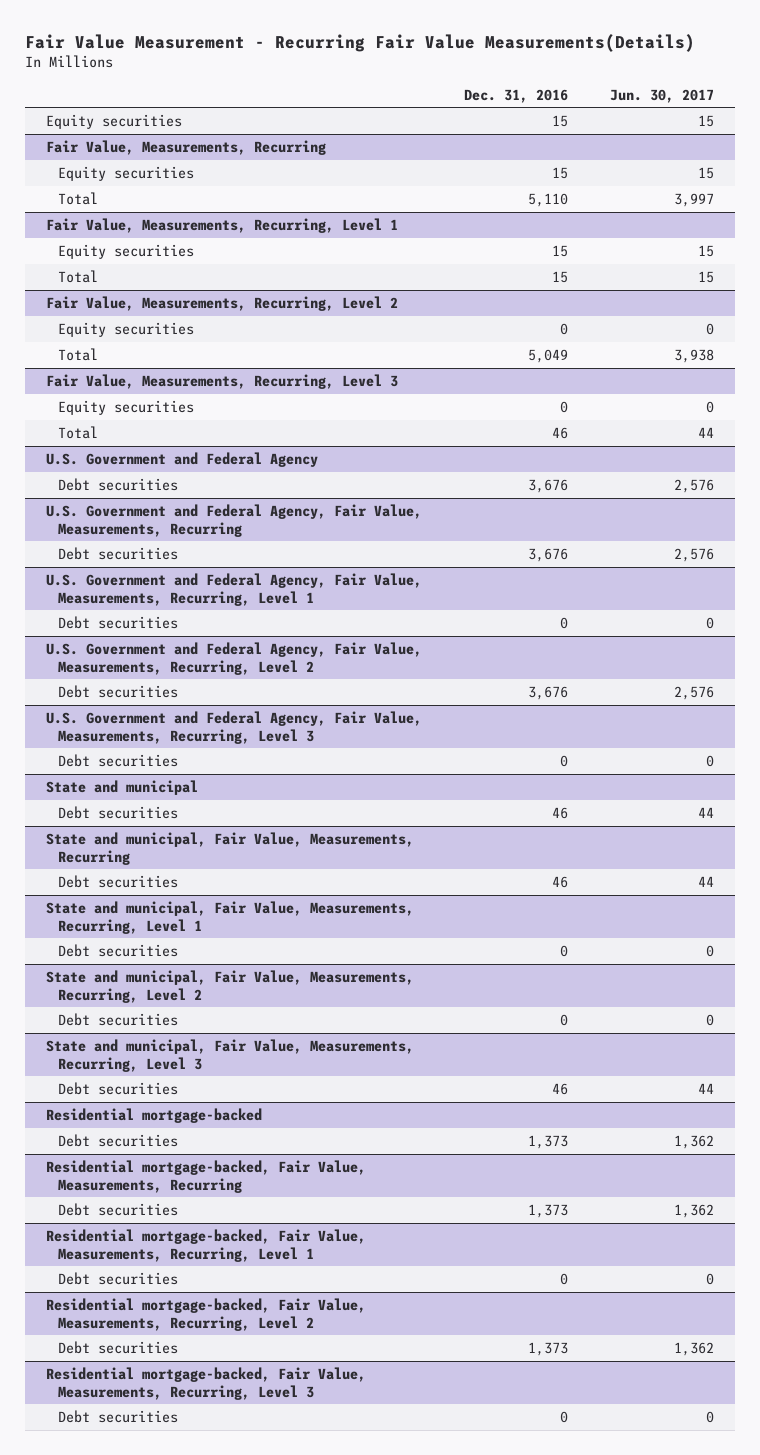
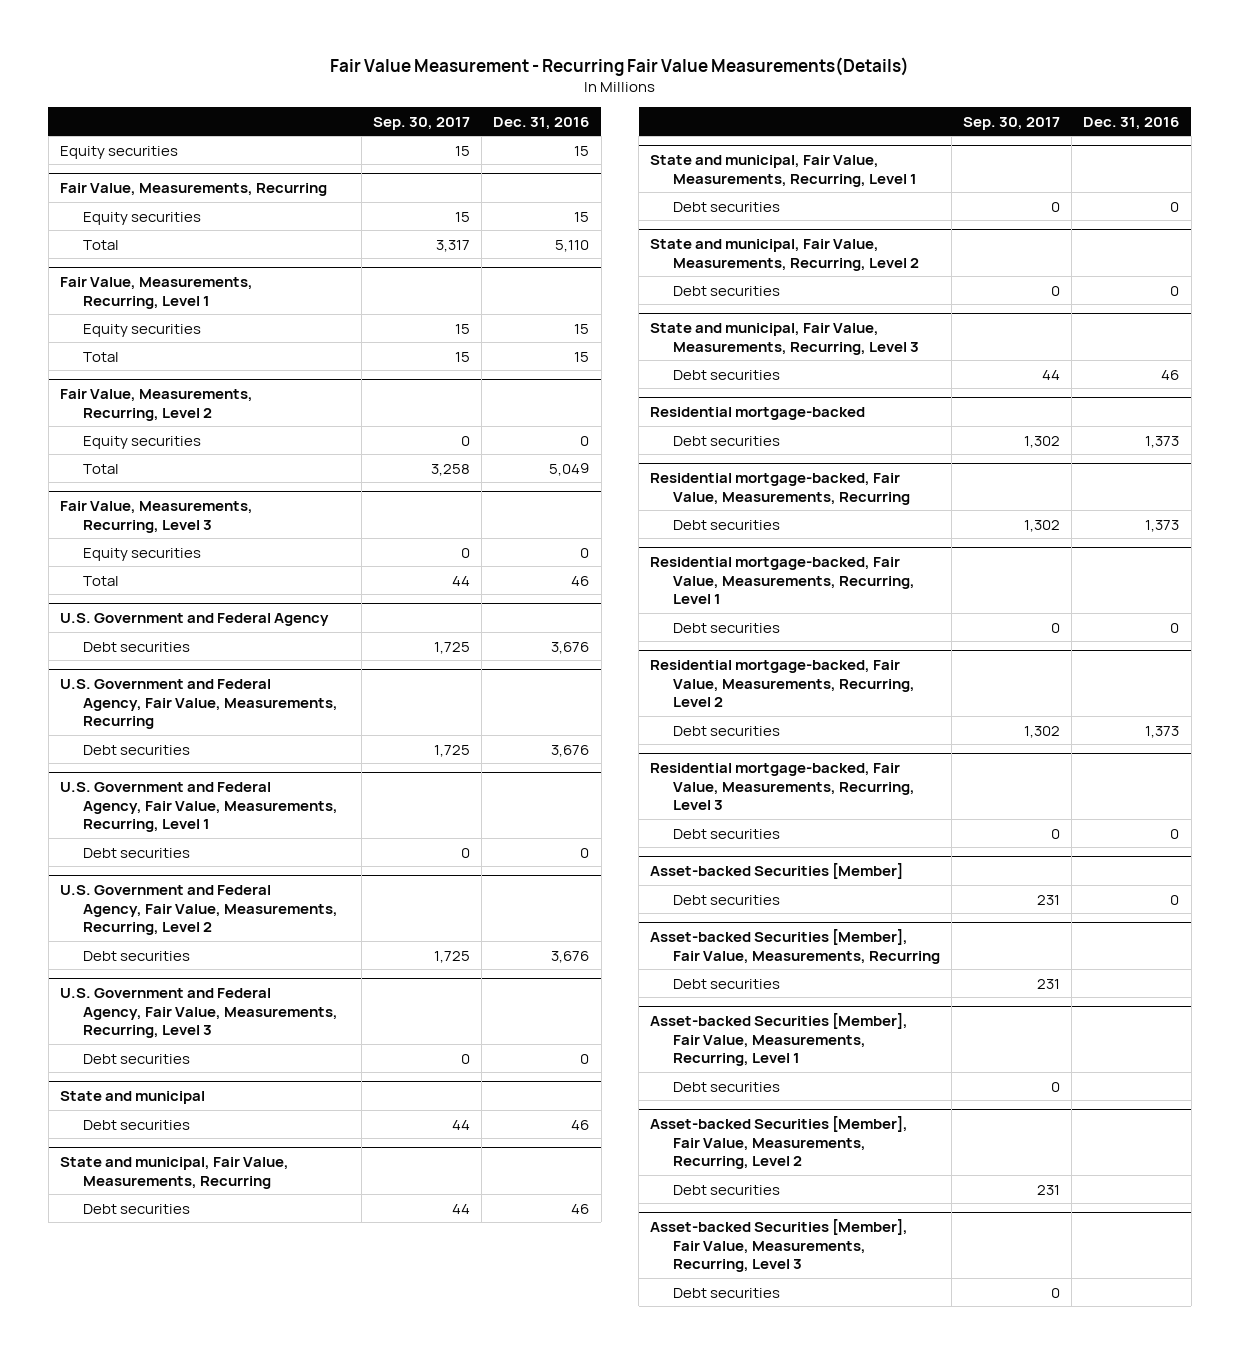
[610,88,715,103] Jun. 30, 2017 -> none
none -> [372,116,470,130] Sep. 30, 2017
none -> [650,862,904,879] Asset-backed Securities [Member]
none -> [672,894,780,905] Debt securities
none -> [650,928,940,964] Asset-backed Securities [Member], Fair Value, Measurements, Recurring
none -> [672,978,780,989] Debt securities
none -> [650,1012,909,1067] Asset-backed Securities [Member], Fair Value, Measurements, Recurring, Level 1
none -> [672,1081,780,1092] Debt securities
none -> [650,1115,909,1170] Asset-backed Securities [Member], Fair Value, Measurements, Recurring, Level 2
none -> [672,1184,780,1195] Debt securities
none -> [650,1218,909,1273] Asset-backed Securities [Member], Fair Value, Measurements, Recurring, Level 3
none -> [672,1287,780,1298] Debt securities

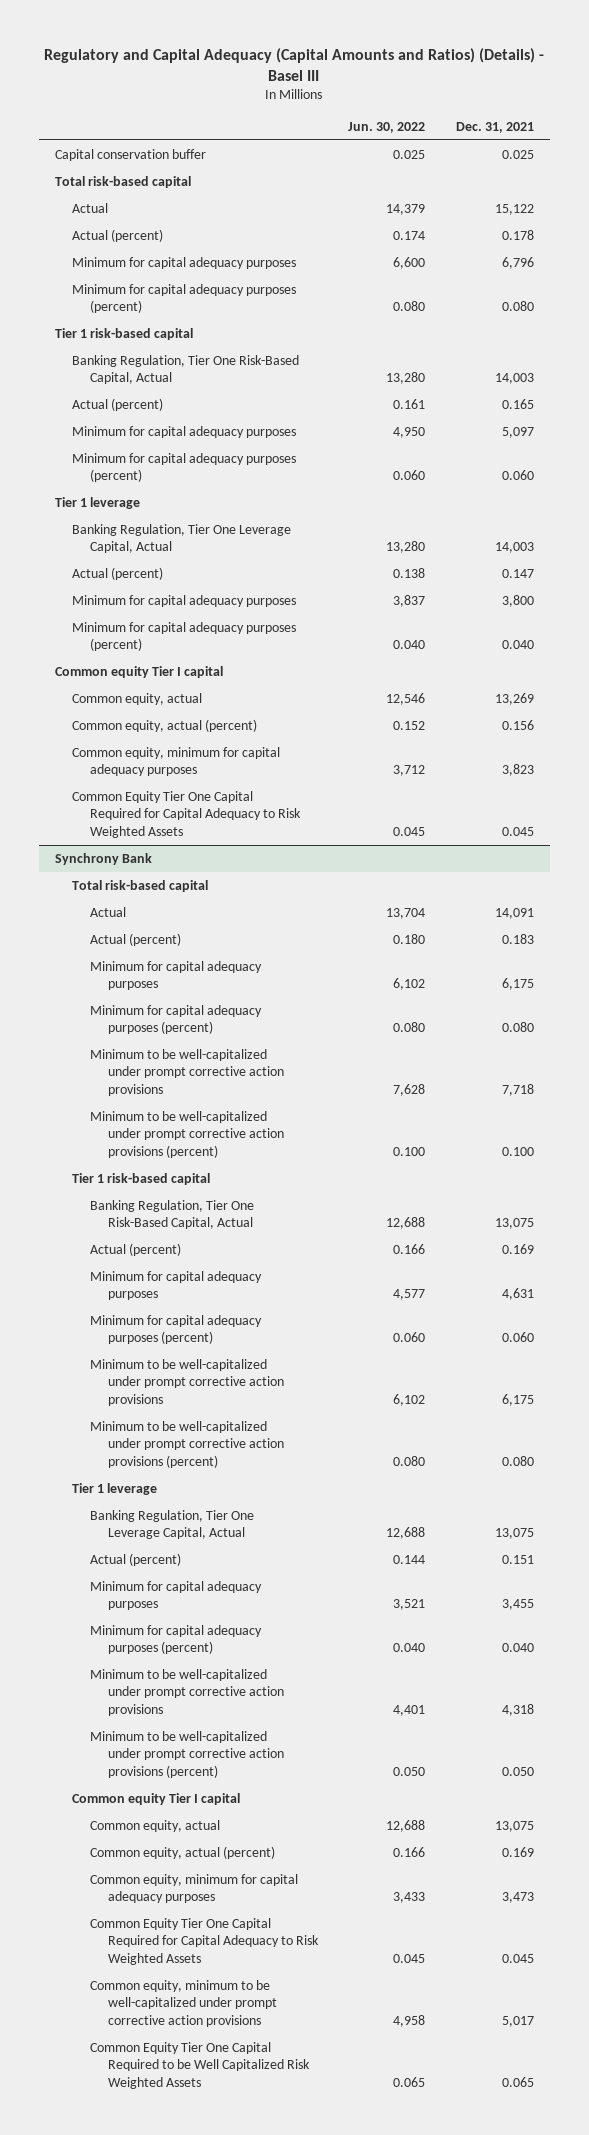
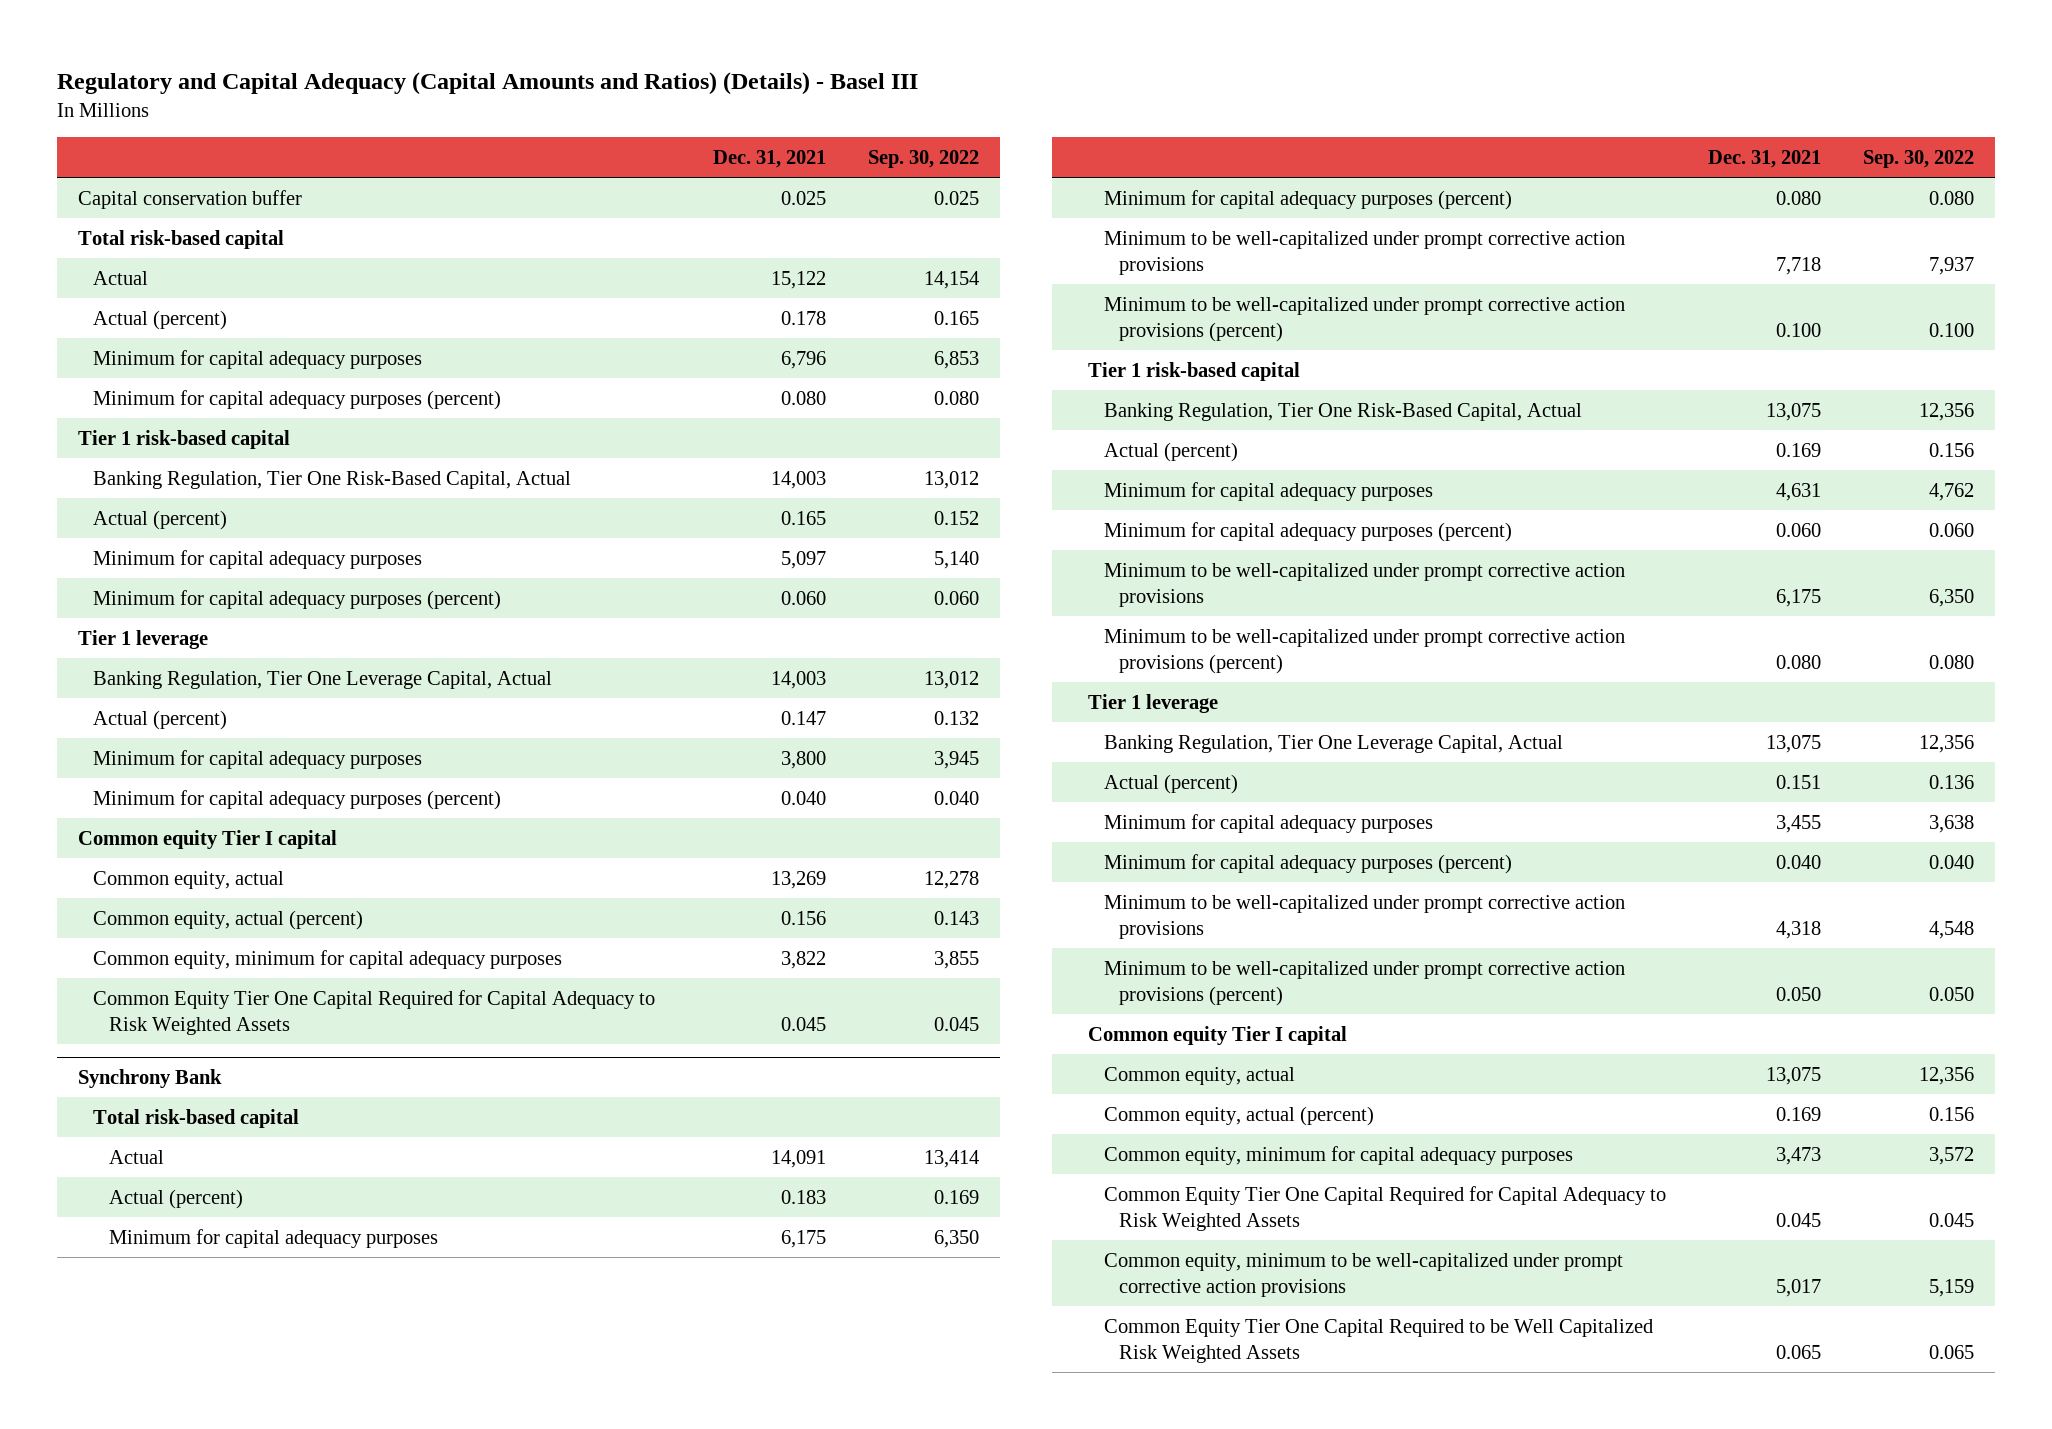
[348,121,426,133] Jun. 30, 2022 -> none
none -> [868,149,980,168] Sep. 30, 2022
[502,764,535,777] 3,823 -> [781,950,827,969] 3,822

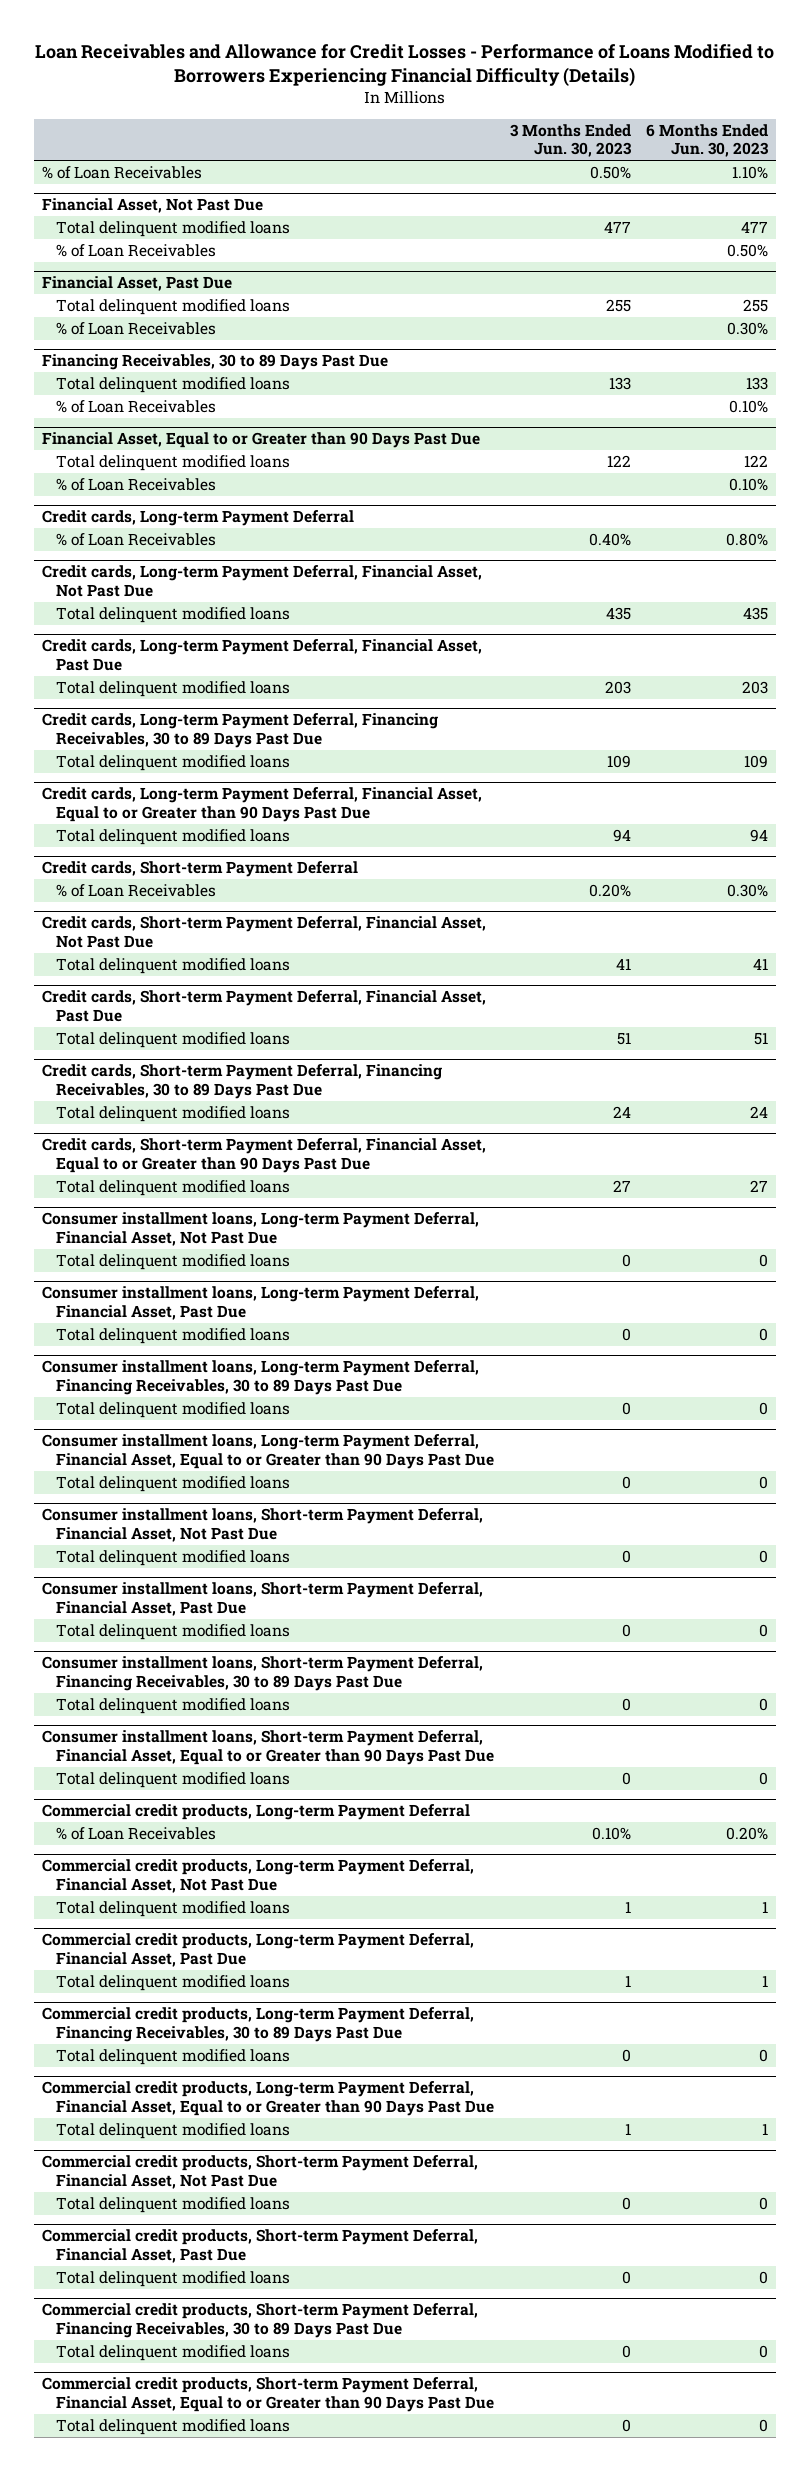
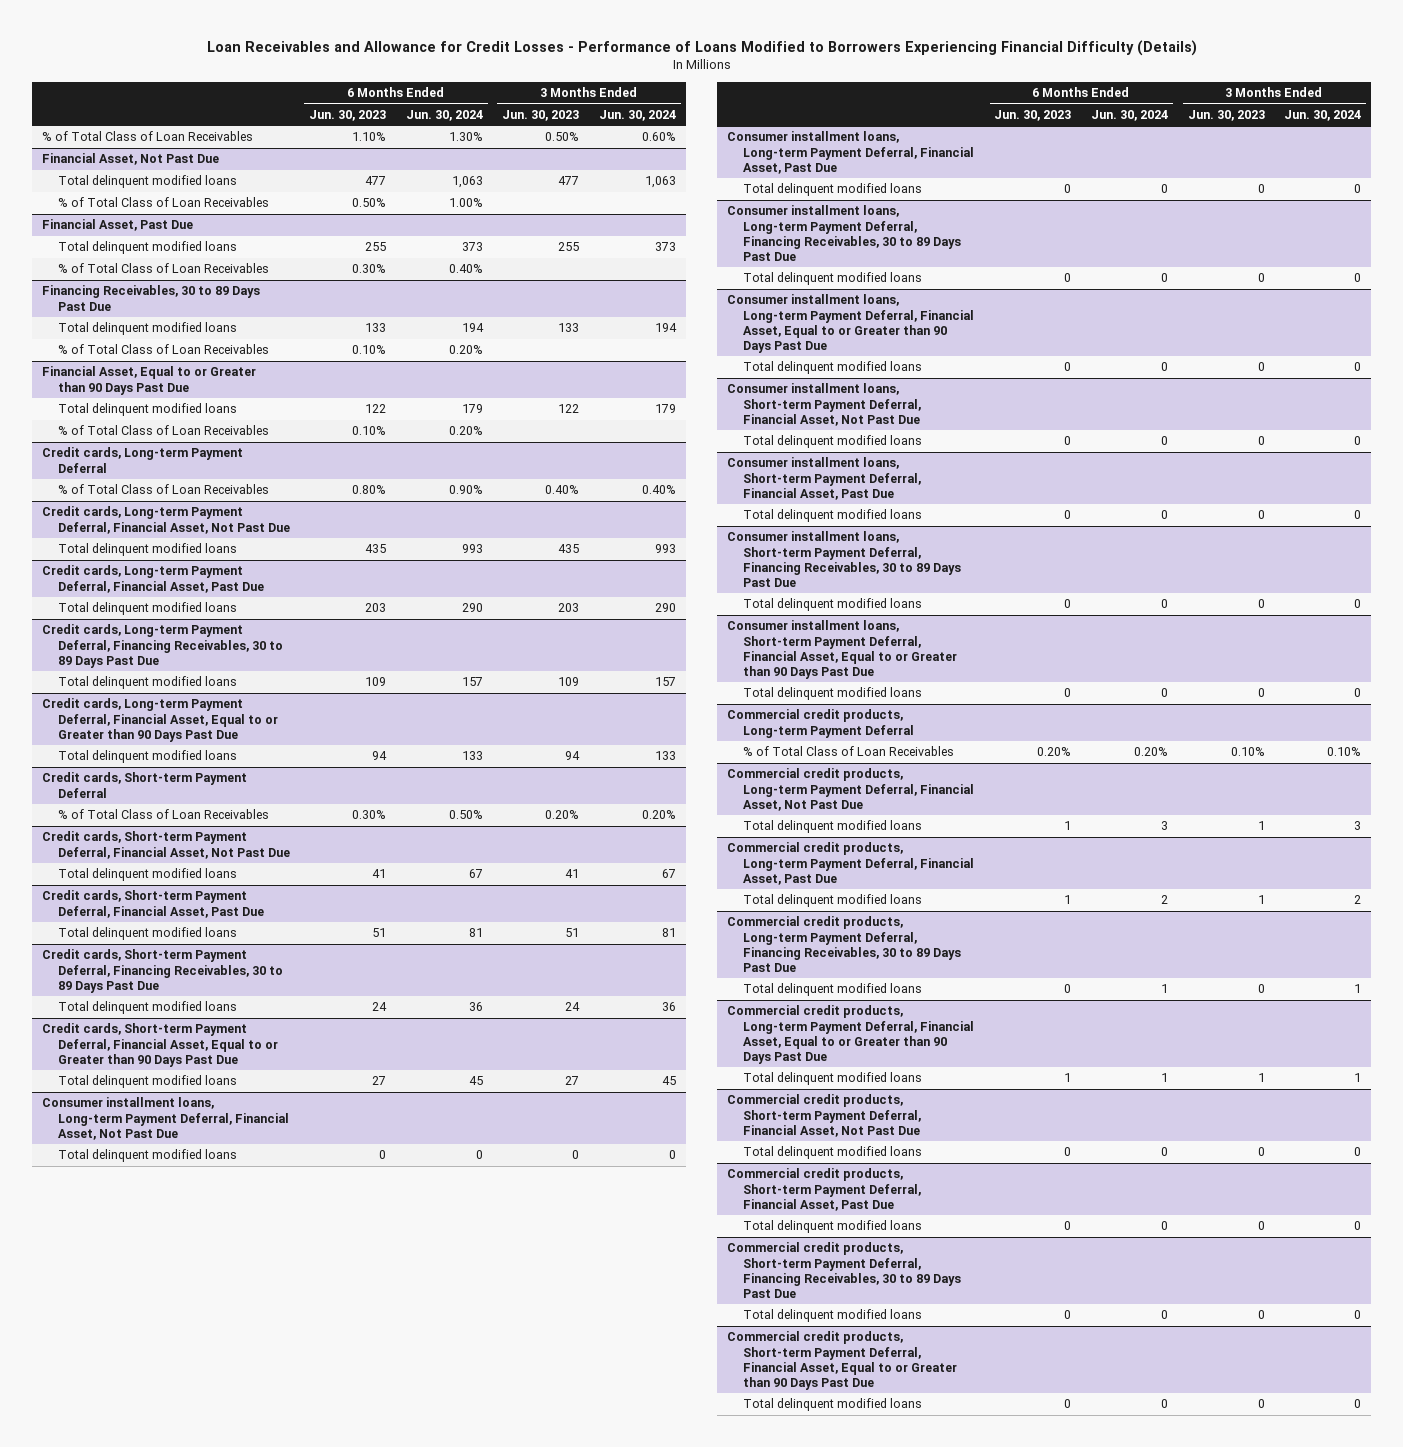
none -> [405,110,483,122] Jun. 30, 2024
none -> [598,110,676,122] Jun. 30, 2024
[42,166,203,180] % of Loan Receivables -> [42,131,254,142] % of Total Class of Loan Receivables
[55,244,216,258] % of Loan Receivables -> [57,197,269,208] % of Total Class of Loan Receivables
[55,322,216,336] % of Loan Receivables -> [57,263,269,274] % of Total Class of Loan Receivables
[55,400,216,414] % of Loan Receivables -> [57,344,269,355] % of Total Class of Loan Receivables
[55,478,216,492] % of Loan Receivables -> [57,425,269,436] % of Total Class of Loan Receivables
[55,533,216,547] % of Loan Receivables -> [57,484,269,495] % of Total Class of Loan Receivables
[55,884,216,898] % of Loan Receivables -> [57,809,269,820] % of Total Class of Loan Receivables
[55,1827,216,1841] % of Loan Receivables -> [742,746,954,757] % of Total Class of Loan Receivables

